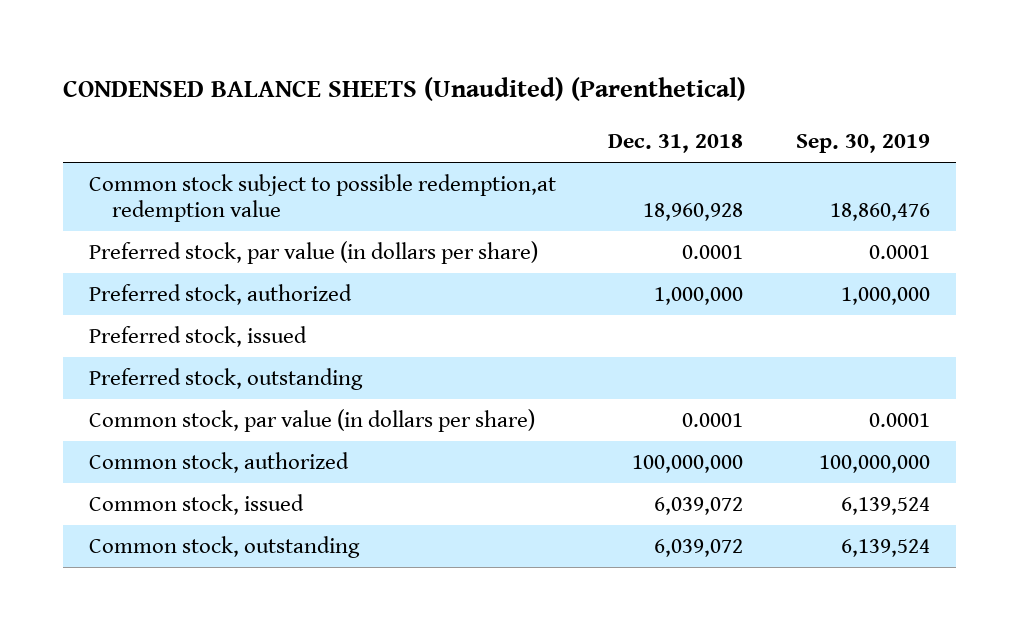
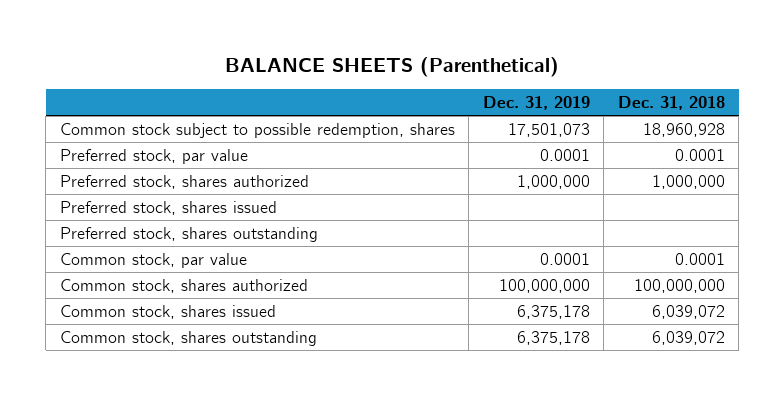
[62,77,746,102] CONDENSED BALANCE SHEETS (Unaudited) (Parenthetical) -> [225,57,560,78] BALANCE SHEETS (Parenthetical)
[795,133,930,153] Sep. 30, 2019 -> none
none -> [482,96,590,111] Dec. 31, 2019
[88,174,556,222] Common stock subject to possible redemption,at redemption value -> [59,123,455,139] Common stock subject to possible redemption, shares
[88,241,538,265] Preferred stock, par value (in dollars per share) -> [59,149,248,165] Preferred stock, par value
[88,284,352,306] Preferred stock, authorized -> [59,175,309,190] Preferred stock, shares authorized
[88,326,307,348] Preferred stock, issued -> [59,201,277,216] Preferred stock, shares issued
[88,368,363,391] Preferred stock, outstanding -> [59,227,318,243] Preferred stock, shares outstanding
[88,409,535,433] Common stock, par value (in dollars per share) -> [59,253,247,269] Common stock, par value
[88,452,349,474] Common stock, authorized -> [59,279,308,294] Common stock, shares authorized
[88,494,304,516] Common stock, issued -> [59,305,276,320] Common stock, shares issued
[88,536,360,559] Common stock, outstanding -> [59,331,317,347] Common stock, shares outstanding

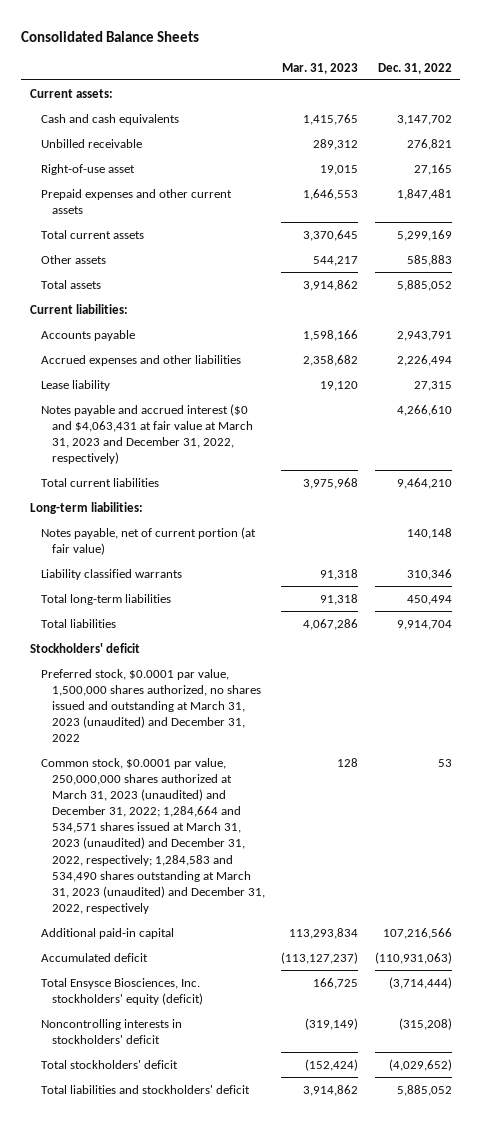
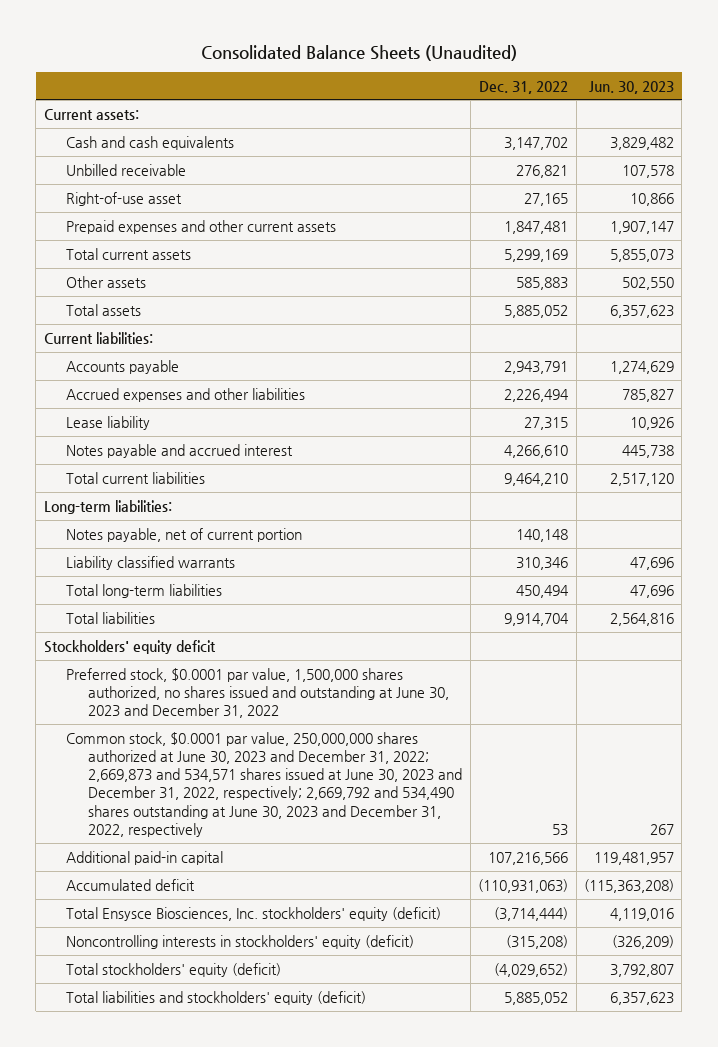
[21,30,200,42] Consolidated Balance Sheets -> [200,44,517,61] Consolidated Balance Sheets (Unaudited)
[282,62,359,74] Mar. 31, 2023 -> none
none -> [588,80,674,94] Jun. 30, 2023
[40,403,253,465] Notes payable and accrued interest ($0 and $4,063,431 at fair value at March 31, 2023 and December 31, 2022, respectively) -> [65,443,293,458] Notes payable and accrued interest
[40,526,256,555] Notes payable, net of current portion (at fair value) -> [65,527,302,542] Notes payable, net of current portion
[29,642,140,653] Stockholders' deficit -> [43,639,216,654] Stockholders' equity deficit
[40,668,261,743] Preferred stock, $0.0001 par value, 1,500,000 shares authorized, no shares issued and outstanding at March 31, 2023 (unaudited) and December 31, 2022 -> [65,667,450,719] Preferred stock, $0.0001 par value, 1,500,000 shares authorized, no shares issued and outstanding at June 30, 2023 and December 31, 2022
[40,757,265,915] Common stock, $0.0001 par value, 250,000,000 shares authorized at March 31, 2023 (unaudited) and December 31, 2022; 1,284,664 and 534,571 shares issued at March 31, 2023 (unaudited) and December 31, 2022, respectively; 1,284,583 and 534,490 shares outstanding at March 31, 2023 (unaudited) and December 31, 2022, respectively -> [65,731,463,837] Common stock, $0.0001 par value, 250,000,000 shares authorized at June 30, 2023 and December 31, 2022; 2,669,873 and 534,571 shares issued at June 30, 2023 and December 31, 2022, respectively; 2,669,792 and 534,490 shares outstanding at June 30, 2023 and December 31, 2022, respectively
[40,1018,182,1044] Noncontrolling interests in stockholders' deficit -> [65,934,414,949] Noncontrolling interests in stockholders' equity (deficit)
[40,1059,178,1069] Total stockholders' deficit -> [65,962,281,977] Total stockholders' equity (deficit)
[40,1084,250,1094] Total liabilities and stockholders' deficit -> [65,990,366,1005] Total liabilities and stockholders' equity (deficit)

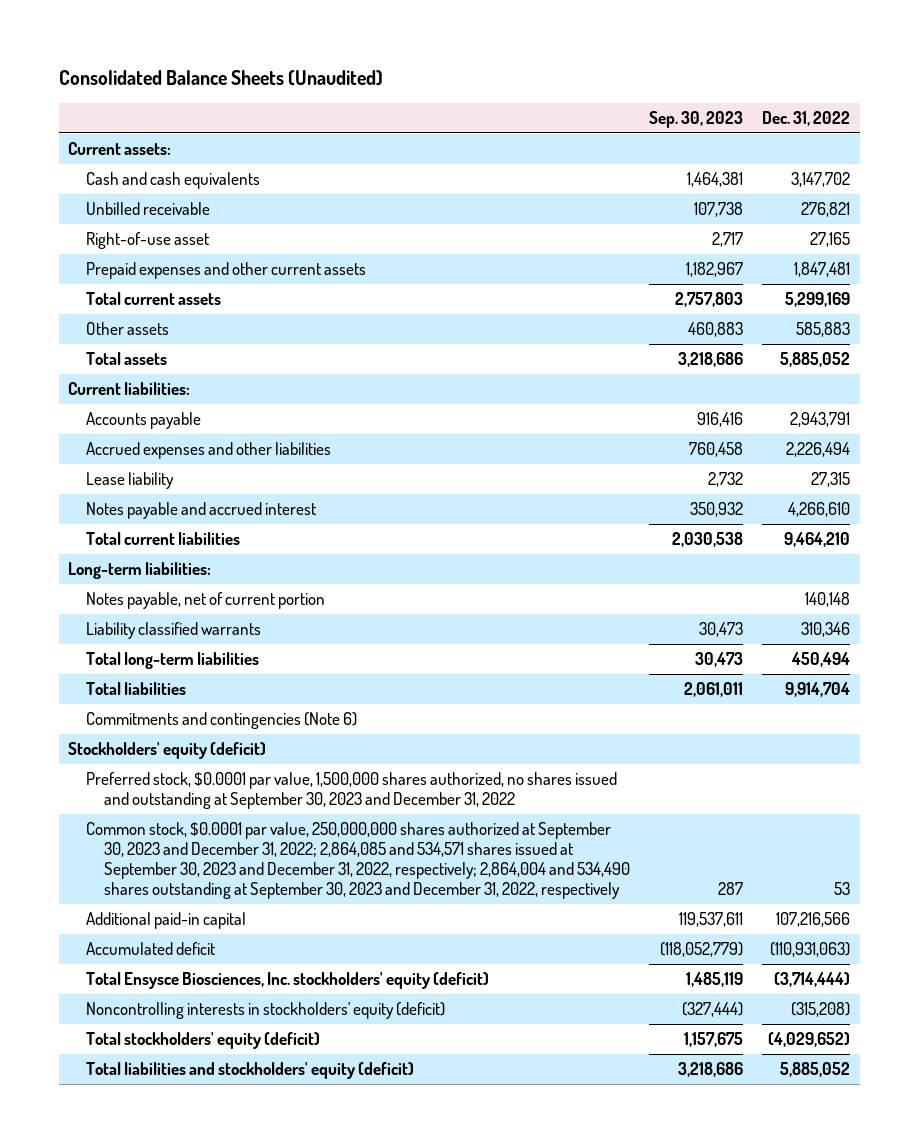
[588,80,674,94] Jun. 30, 2023 -> none
none -> [649,111,744,129] Sep. 30, 2023
none -> [86,712,358,730] Commitments and contingencies (Note 6)
[43,639,216,654] Stockholders' equity deficit -> [68,742,267,760] Stockholders' equity (deficit)
[65,667,450,719] Preferred stock, $0.0001 par value, 1,500,000 shares authorized, no shares issued and outstanding at June 30, 2023 and December 31, 2022 -> [86,772,618,810] Preferred stock, $0.0001 par value, 1,500,000 shares authorized, no shares issued and outstanding at September 30, 2023 and December 31, 2022
[65,731,463,837] Common stock, $0.0001 par value, 250,000,000 shares authorized at June 30, 2023 and December 31, 2022; 2,669,873 and 534,571 shares issued at June 30, 2023 and December 31, 2022, respectively; 2,669,792 and 534,490 shares outstanding at June 30, 2023 and December 31, 2022, respectively -> [86,822,631,900] Common stock, $0.0001 par value, 250,000,000 shares authorized at September 30, 2023 and December 31, 2022; 2,864,085 and 534,571 shares issued at September 30, 2023 and December 31, 2022, respectively; 2,864,004 and 534,490 shares outstanding at September 30, 2023 and December 31, 2022, respectively

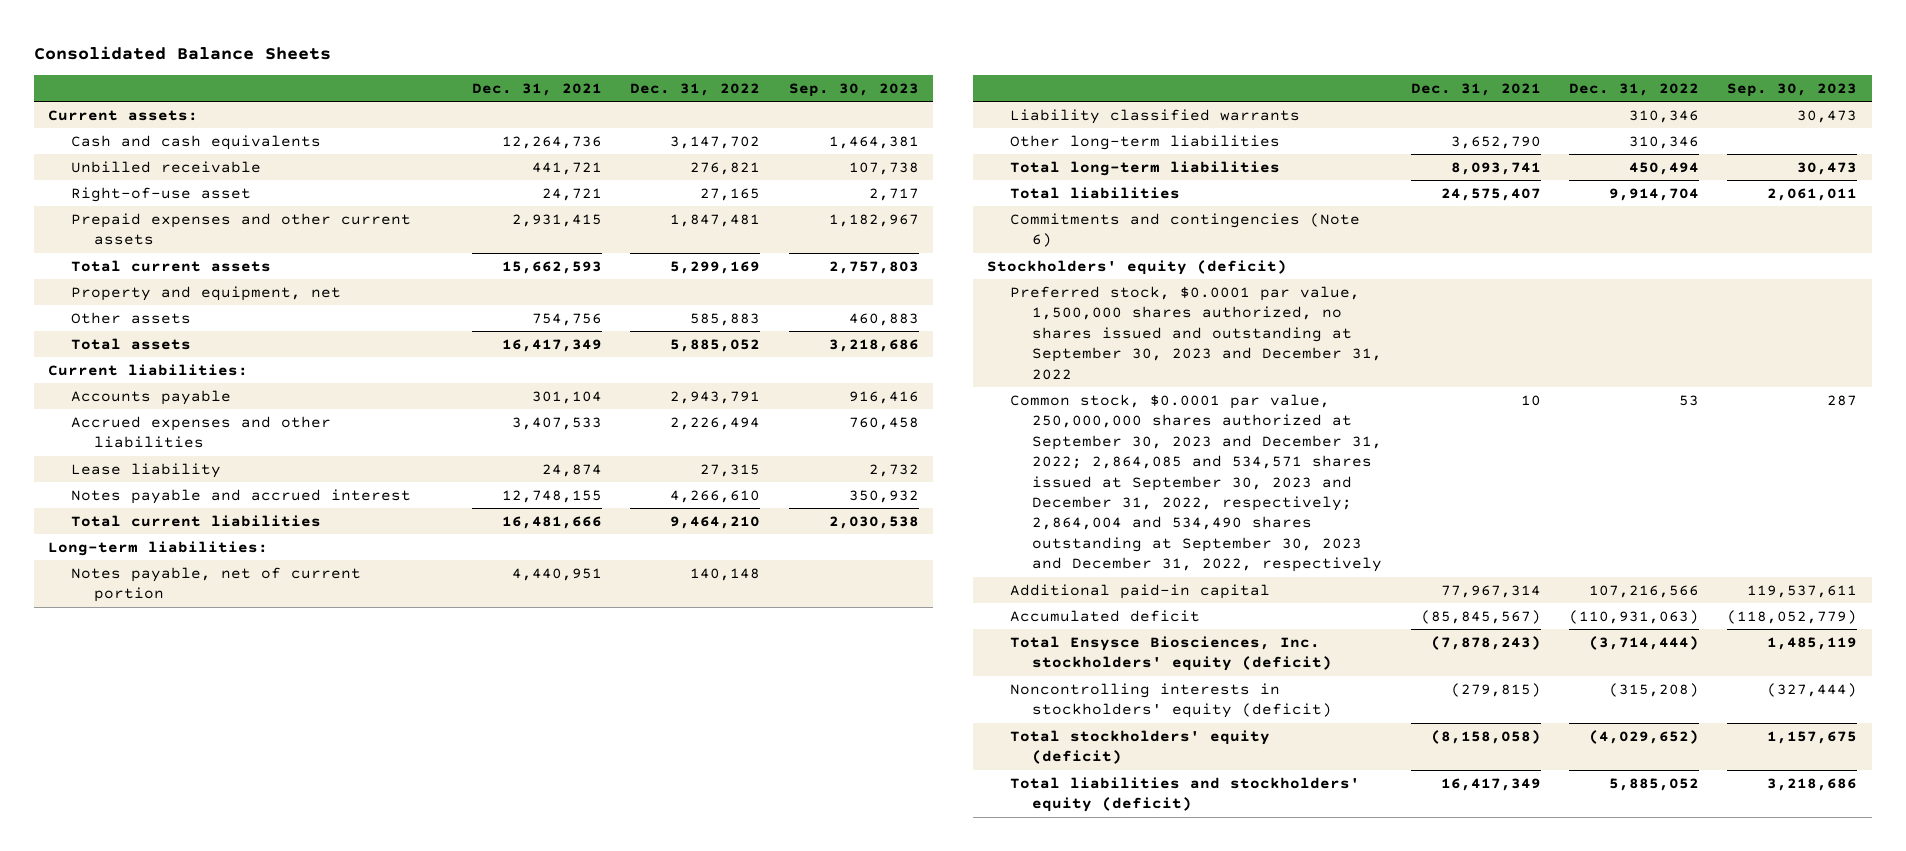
[58,70,383,87] Consolidated Balance Sheets (Unaudited) -> [34,45,332,60] Consolidated Balance Sheets
none -> [471,82,602,96] Dec. 31, 2021
none -> [70,285,341,301] Property and equipment, net
none -> [1009,134,1280,150] Other long-term liabilities

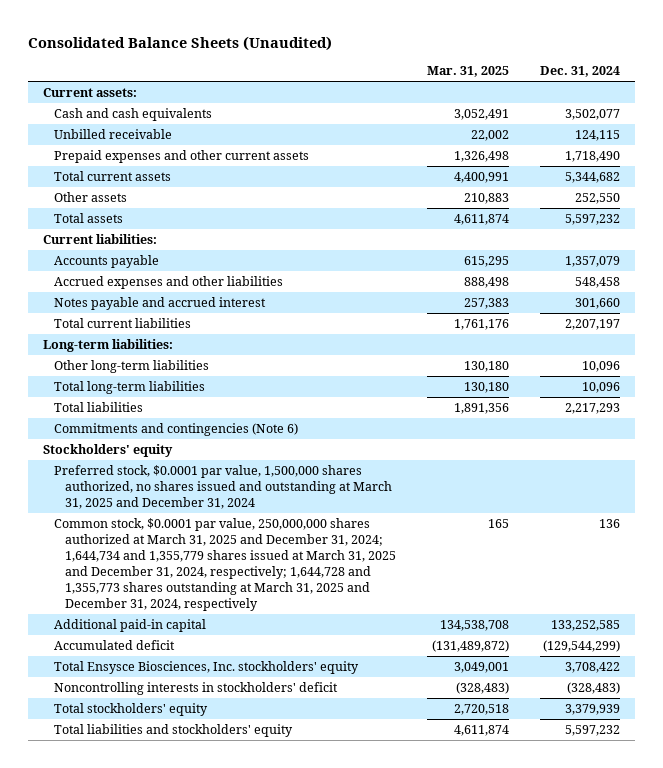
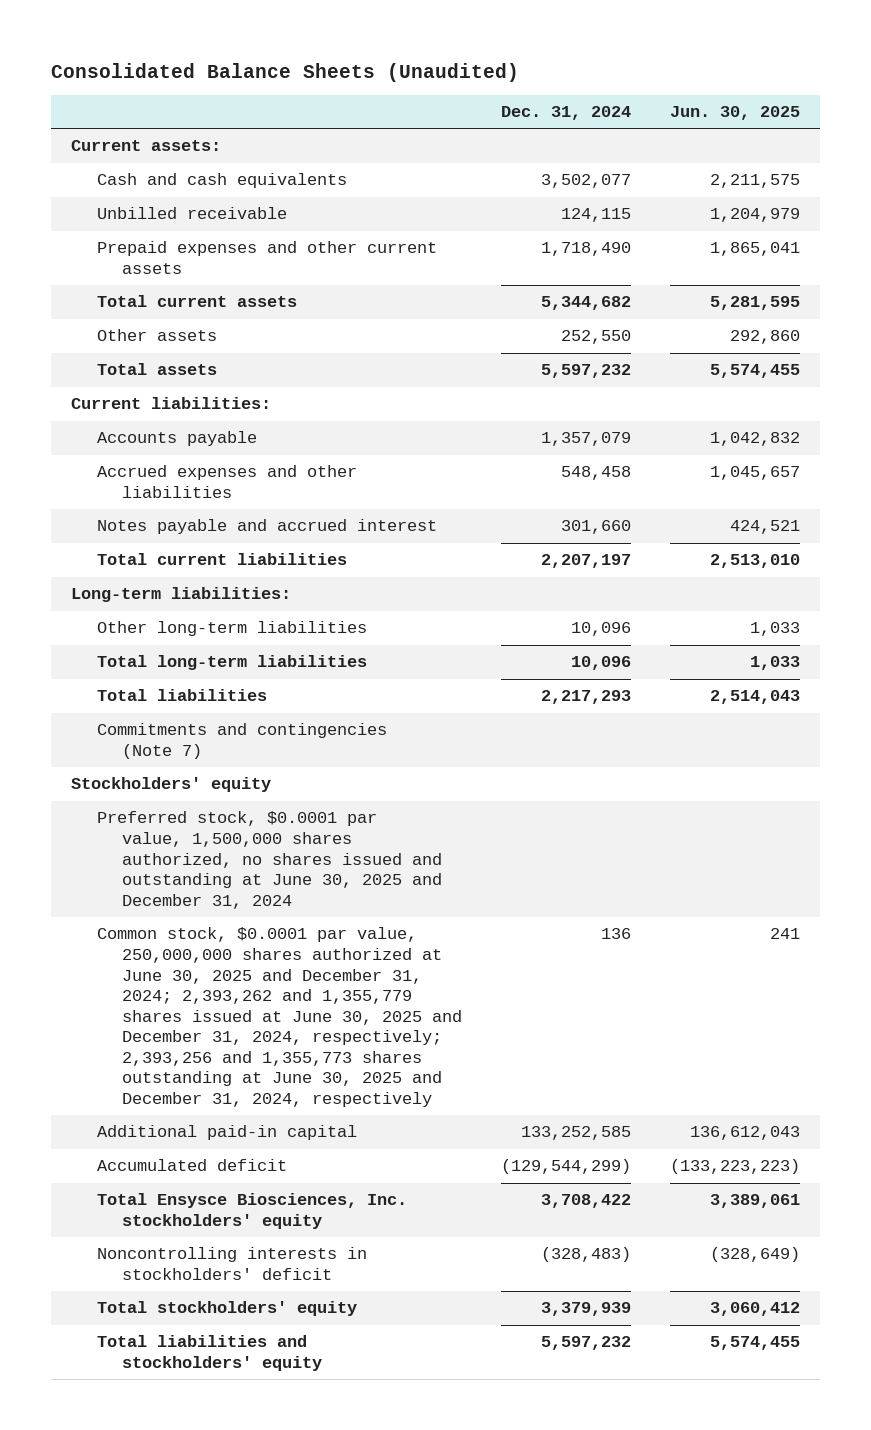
[426,66,509,78] Mar. 31, 2025 -> none
none -> [670,106,801,121] Jun. 30, 2025
[54,423,299,437] Commitments and contingencies (Note 6) -> [96,723,387,760] Commitments and contingencies (Note 7)
[54,465,392,509] Preferred stock, $0.0001 par value, 1,500,000 shares authorized, no shares issued and outstanding at March 31, 2025 and December 31, 2024 -> [96,811,443,909] Preferred stock, $0.0001 par value, 1,500,000 shares authorized, no shares issued and outstanding at June 30, 2025 and December 31, 2024
[54,518,396,611] Common stock, $0.0001 par value, 250,000,000 shares authorized at March 31, 2025 and December 31, 2024; 1,644,734 and 1,355,779 shares issued at March 31, 2025 and December 31, 2024, respectively; 1,644,728 and 1,355,773 shares outstanding at March 31, 2025 and December 31, 2024, respectively -> [96,927,463,1108] Common stock, $0.0001 par value, 250,000,000 shares authorized at June 30, 2025 and December 31, 2024; 2,393,262 and 1,355,779 shares issued at June 30, 2025 and December 31, 2024, respectively; 2,393,256 and 1,355,773 shares outstanding at June 30, 2025 and December 31, 2024, respectively

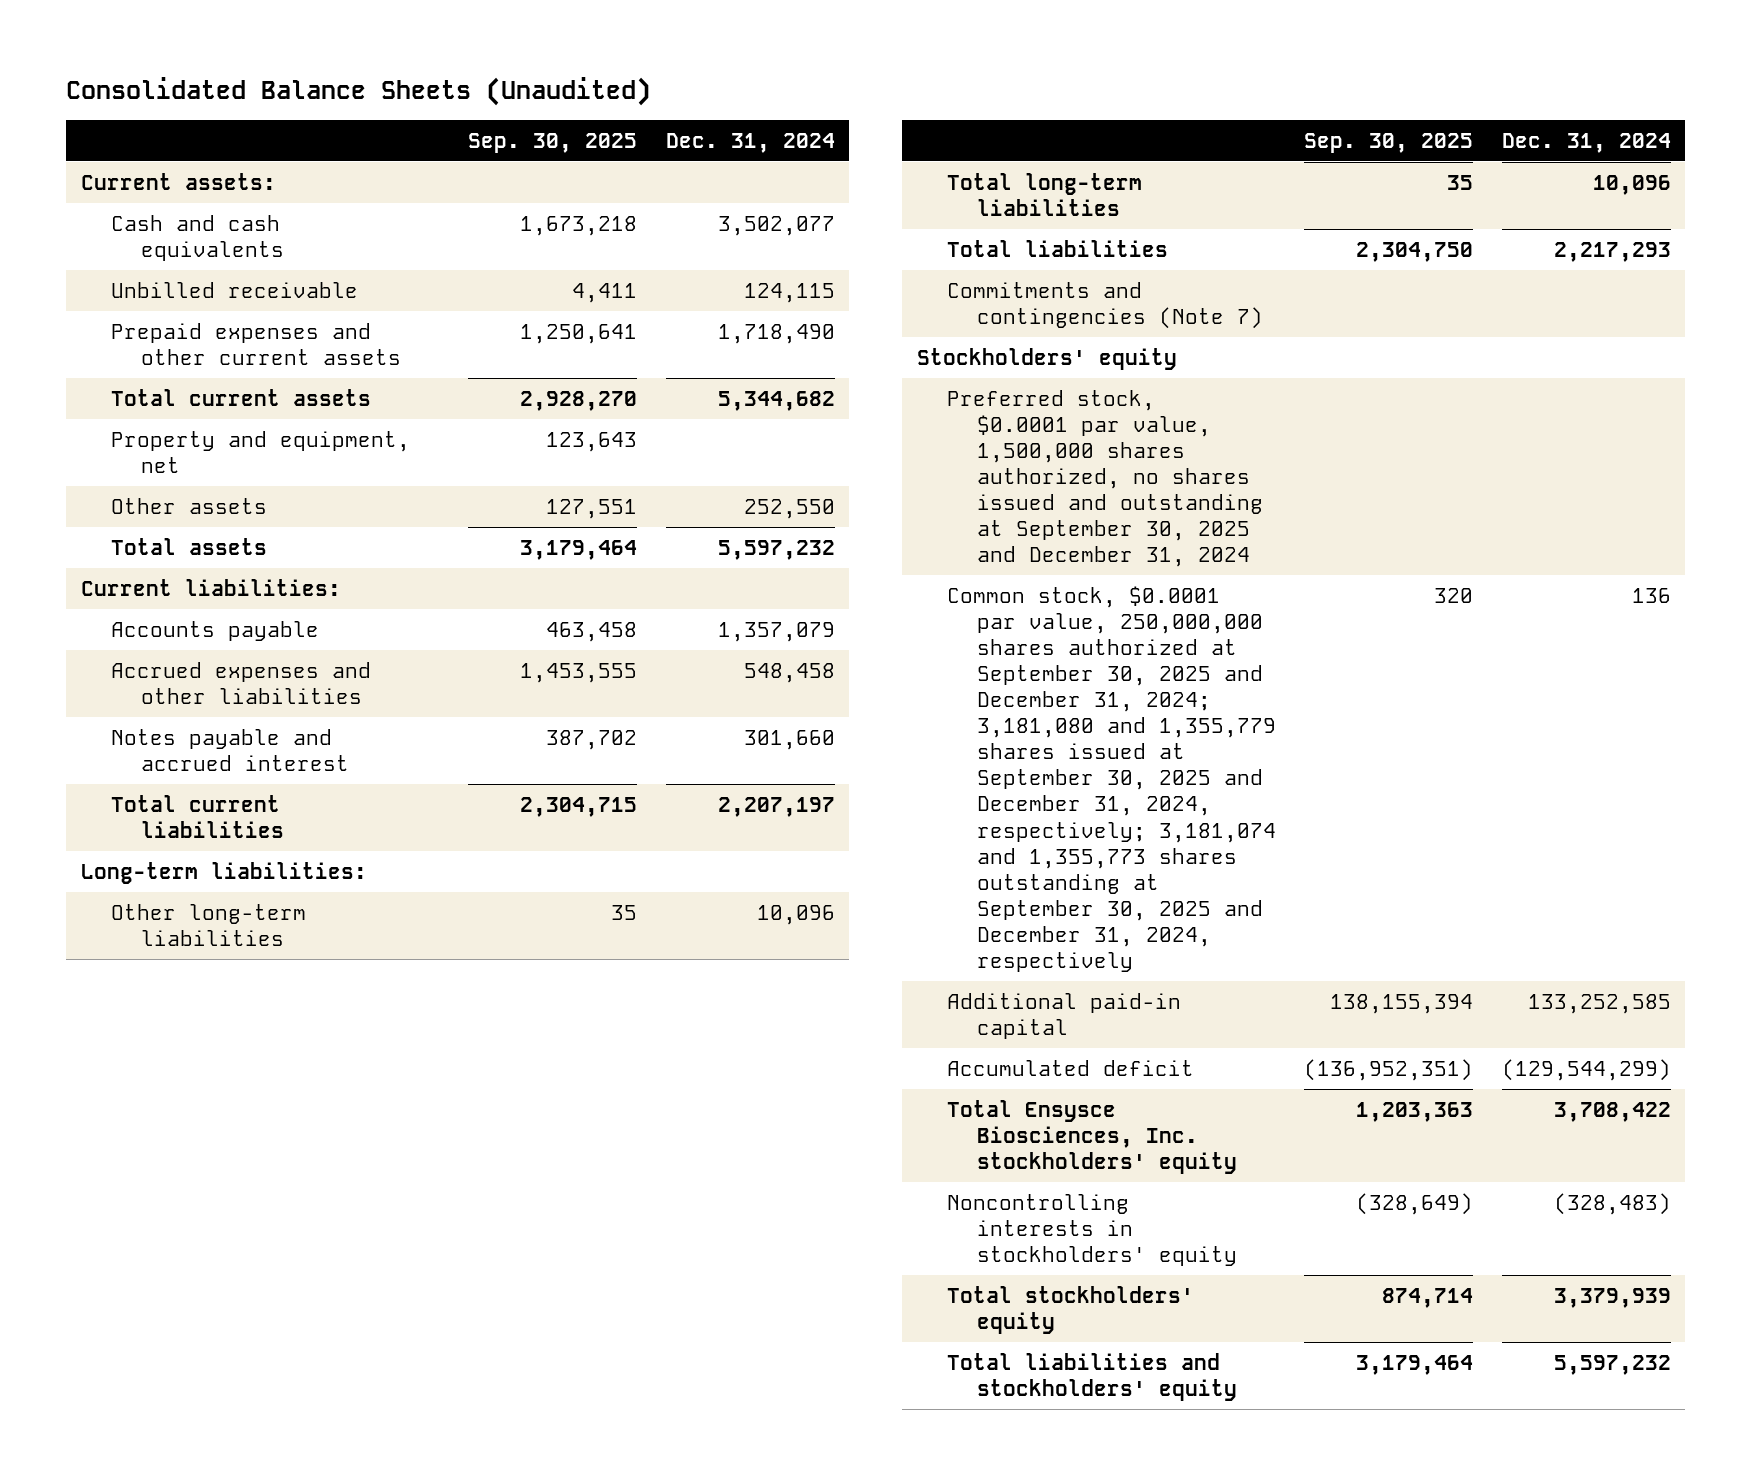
[670,106,801,121] Jun. 30, 2025 -> none
none -> [468,133,638,154] Sep. 30, 2025
none -> [110,430,410,473] Property and equipment, net
[96,811,443,909] Preferred stock, $0.0001 par value, 1,500,000 shares authorized, no shares issued and outstanding at June 30, 2025 and December 31, 2024 -> [946,389,1263,568] Preferred stock, $0.0001 par value, 1,500,000 shares authorized, no shares issued and outstanding at September 30, 2025 and December 31, 2024
[96,927,463,1108] Common stock, $0.0001 par value, 250,000,000 shares authorized at June 30, 2025 and December 31, 2024; 2,393,262 and 1,355,779 shares issued at June 30, 2025 and December 31, 2024, respectively; 2,393,256 and 1,355,773 shares outstanding at June 30, 2025 and December 31, 2024, respectively -> [946,585,1276,973] Common stock, $0.0001 par value, 250,000,000 shares authorized at September 30, 2025 and December 31, 2024; 3,181,080 and 1,355,779 shares issued at September 30, 2025 and December 31, 2024, respectively; 3,181,074 and 1,355,773 shares outstanding at September 30, 2025 and December 31, 2024, respectively
[96,1247,367,1281] Noncontrolling interests in stockholders' deficit -> [946,1193,1237,1266] Noncontrolling interests in stockholders' equity

